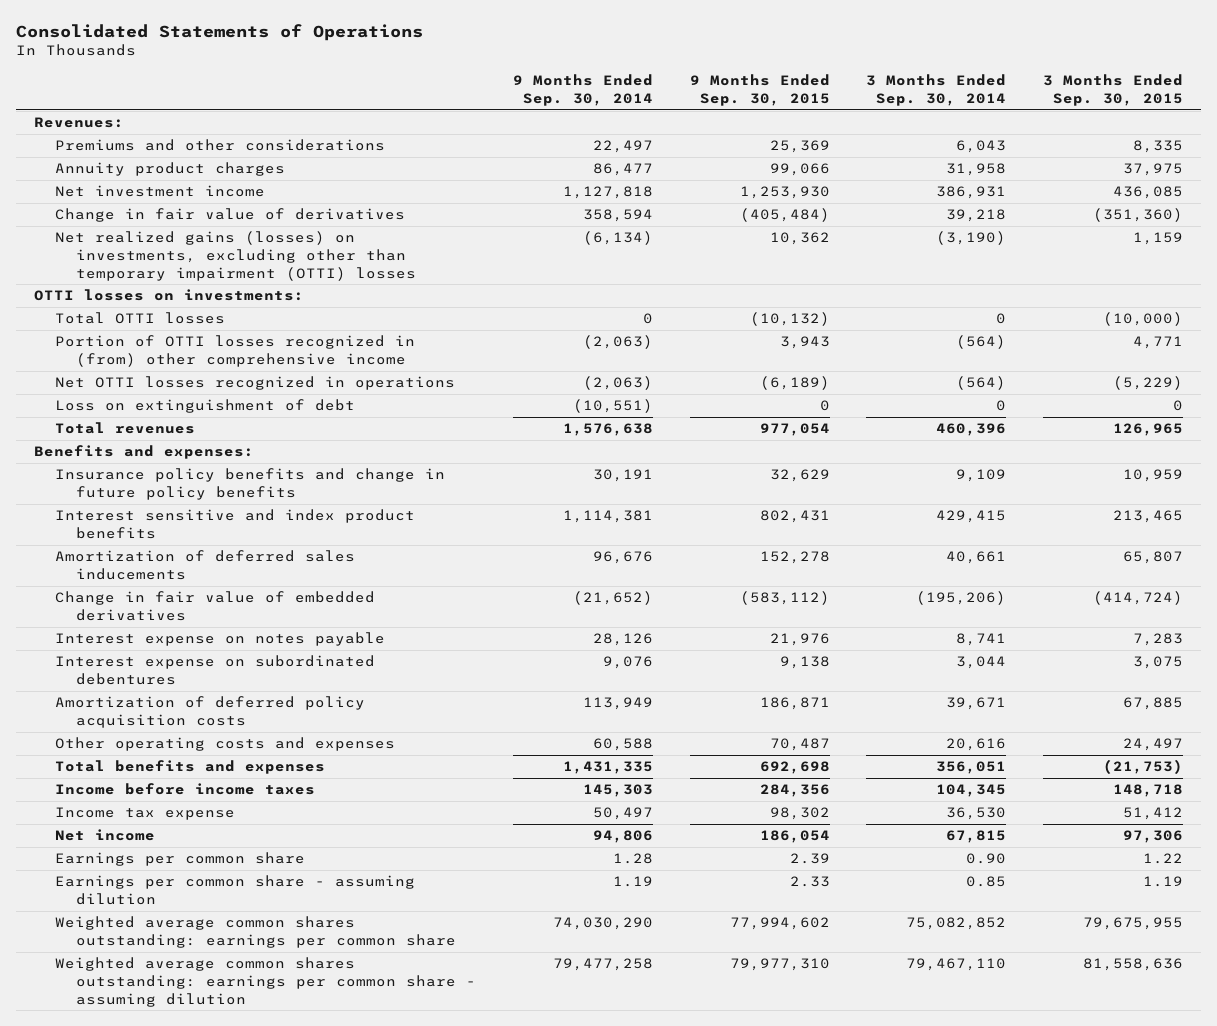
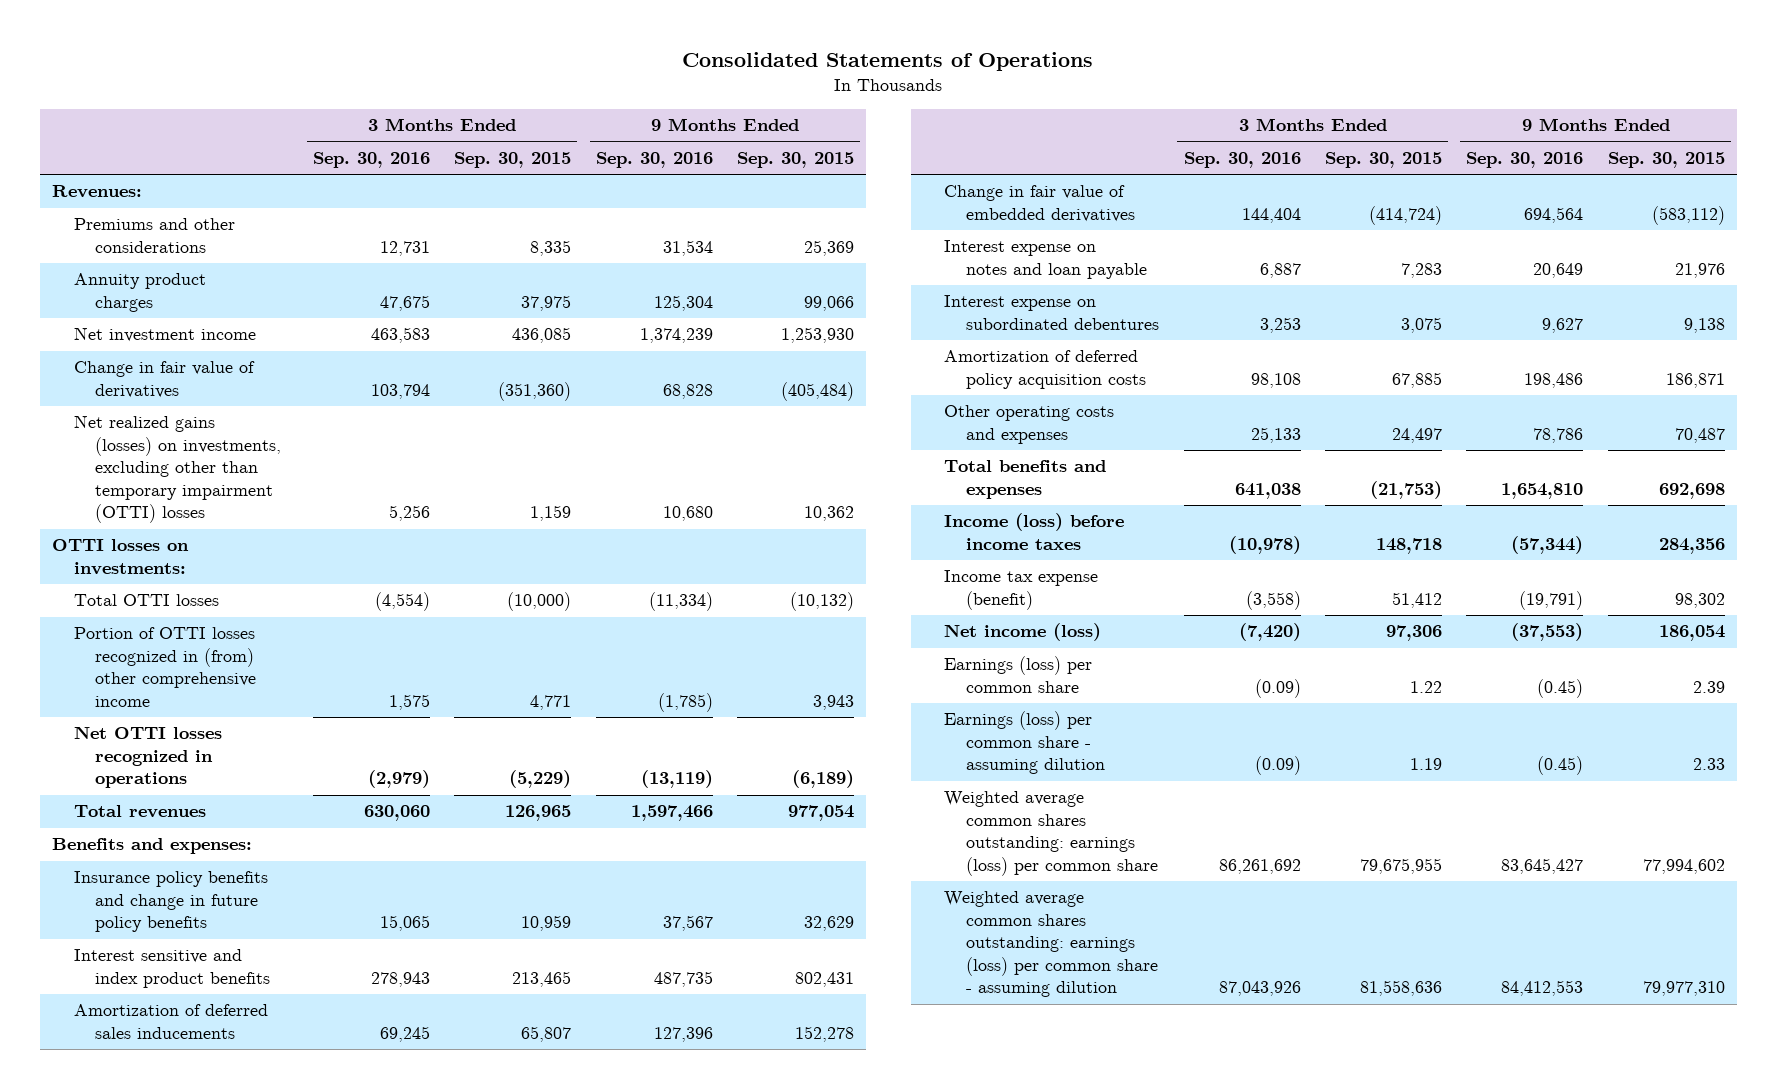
[513,74,654,106] 9 Months Ended Sep. 30, 2014 -> none
[866,74,1007,106] 3 Months Ended Sep. 30, 2014 -> none
none -> [312,152,430,169] Sep. 30, 2016
none -> [595,152,713,169] Sep. 30, 2016
[55,399,356,414] Loss on extinguishment of debt -> none
[55,632,386,647] Interest expense on notes payable -> [944,240,1148,279] Interest expense on notes and loan payable
[55,783,316,796] Income before income taxes -> [944,513,1125,550] Income (loss) before income taxes
[55,807,236,821] Income tax expense -> [944,570,1099,610] Income tax expense (benefit)
[55,829,156,842] Net income -> [944,623,1102,642] Net income (loss)
[55,852,306,867] Earnings per common share -> [944,656,1093,693] Earnings (loss) per common share
[55,875,416,905] Earnings per common share - assuming dilution -> [944,711,1106,775] Earnings (loss) per common share - assuming dilution
[55,916,457,948] Weighted average common shares outstanding: earnings per common share -> [944,791,1159,876] Weighted average common shares outstanding: earnings (loss) per common share
[55,957,477,1007] Weighted average common shares outstanding: earnings per common share - assuming dilution -> [944,891,1159,998] Weighted average common shares outstanding: earnings (loss) per common share - assuming dilution

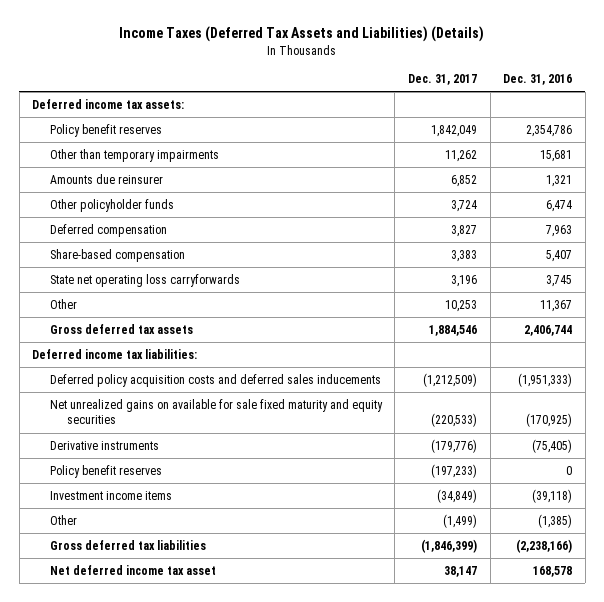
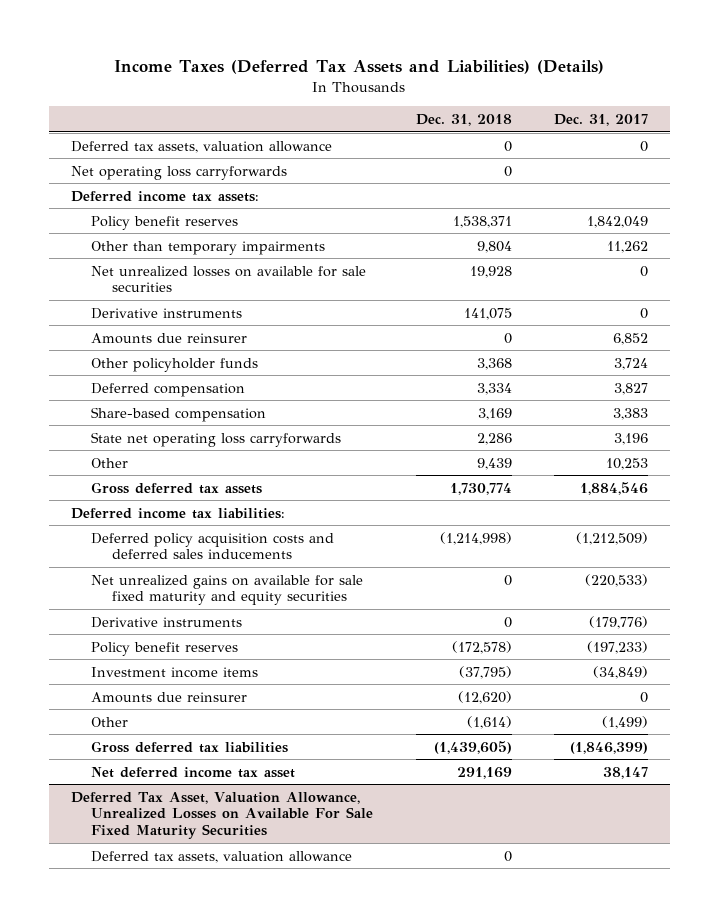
[503,74,573,86] Dec. 31, 2016 -> none
none -> [415,113,512,126] Dec. 31, 2018
none -> [70,140,332,153] Deferred tax assets, valuation allowance
none -> [70,165,287,180] Net operating loss carryforwards
none -> [91,265,367,293] Net unrealized losses on available for sale securities
none -> [91,307,243,319] Derivative instruments
none -> [91,691,248,703] Amounts due reinsurer
none -> [70,791,374,840] Deferred Tax Asset, Valuation Allowance, Unrealized Losses on Available For Sale Fixed Maturity Securities
none -> [91,850,353,863] Deferred tax assets, valuation allowance

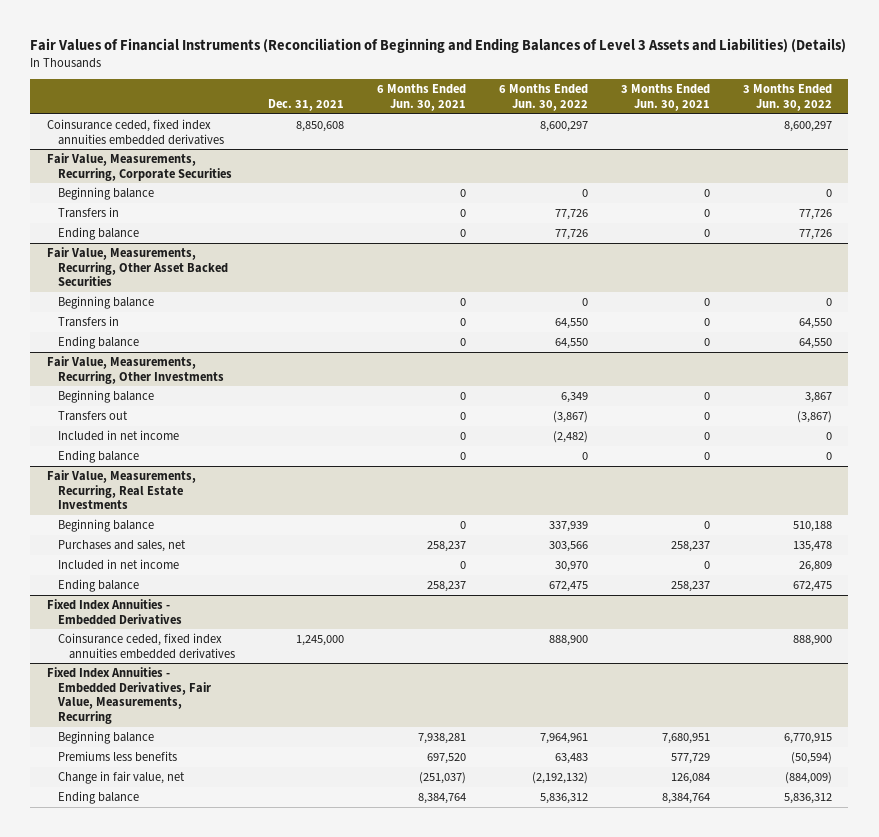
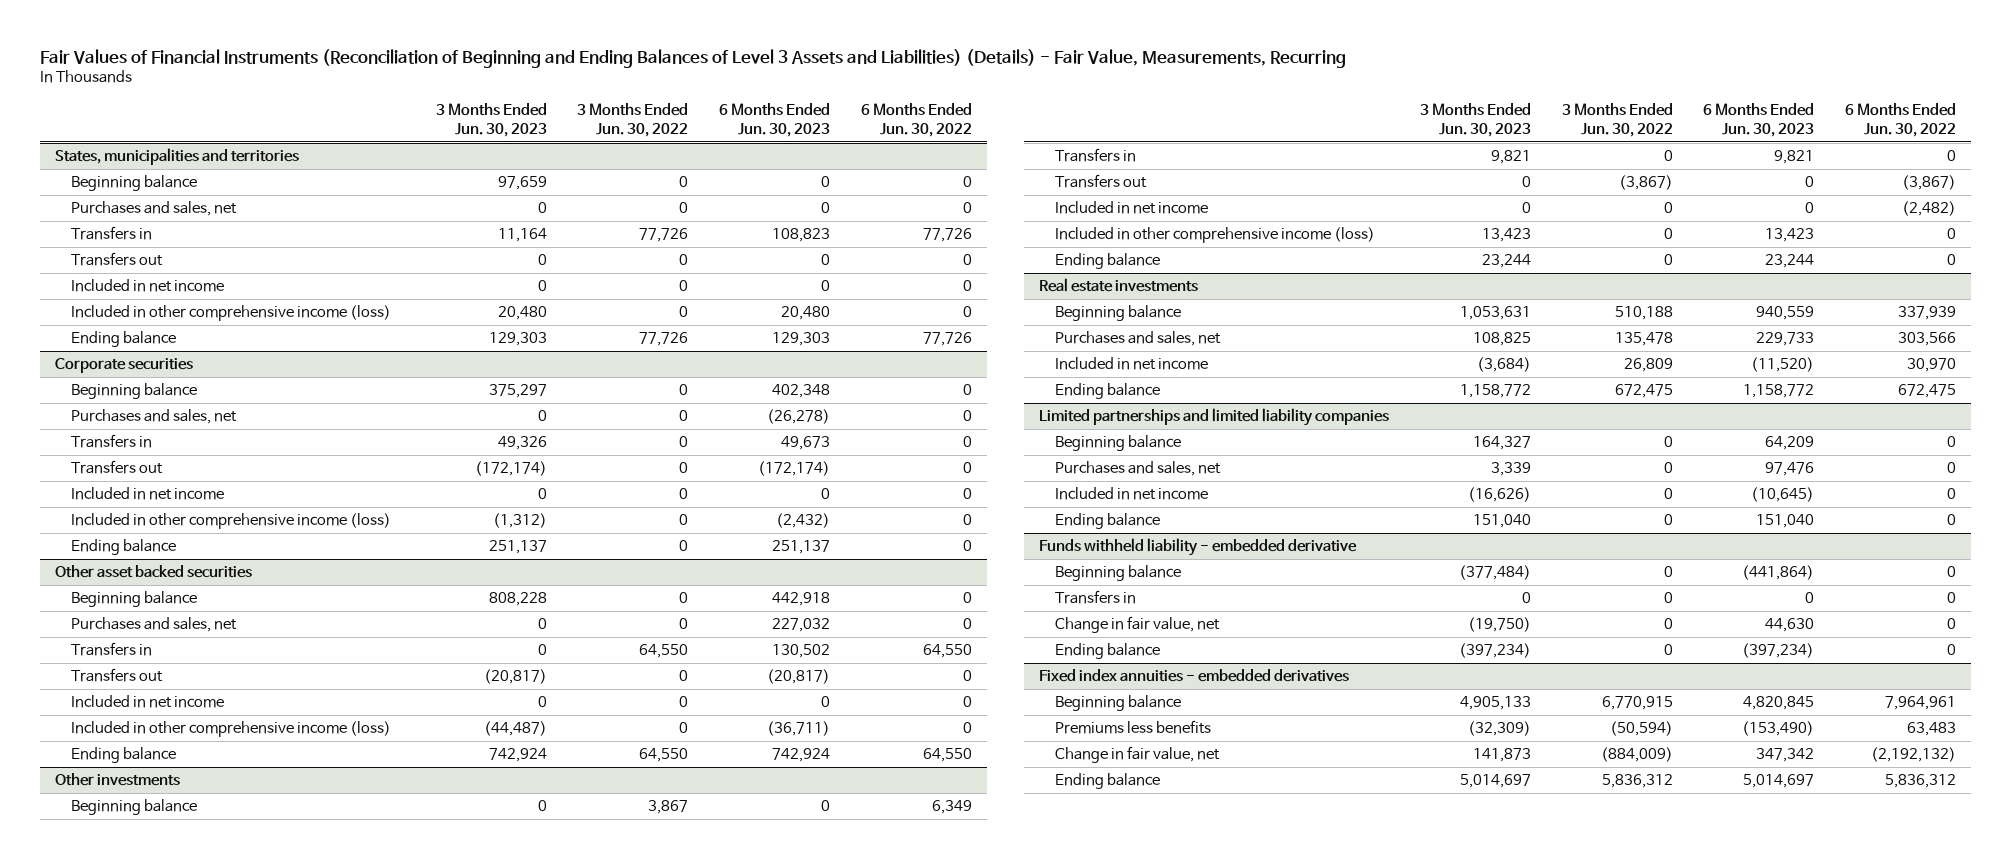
[30,37,847,53] Fair Values of Financial Instruments (Reconciliation of Beginning and Ending Balances of Level 3 Assets and Liabilities) (Details) -> [39,48,1346,68] Fair Values of Financial Instruments (Reconciliation of Beginning and Ending Balances of Level 3 Assets and Liabilities) (Details) - Fair Value, Measurements, Recurring
[267,98,344,111] Dec. 31, 2021 -> none
[376,84,466,111] 6 Months Ended Jun. 30, 2021 -> none
[620,84,710,111] 3 Months Ended Jun. 30, 2021 -> none
none -> [435,103,547,137] 3 Months Ended Jun. 30, 2023
none -> [719,103,831,137] 6 Months Ended Jun. 30, 2023
[46,118,224,145] Coinsurance ceded, fixed index annuities embedded derivatives -> none
[46,152,232,181] Fair Value, Measurements, Recurring, Corporate Securities -> none
none -> [55,148,300,166] States, municipalities and territories
none -> [70,201,237,217] Purchases and sales, net
none -> [70,252,163,267] Transfers out
none -> [70,279,224,293] Included in net income
none -> [70,305,391,322] Included in other comprehensive income (loss)
[46,246,228,287] Fair Value, Measurements, Recurring, Other Asset Backed Securities -> none
none -> [55,358,194,374] Corporate securities
none -> [70,409,237,425] Purchases and sales, net
none -> [70,434,152,449] Transfers in
none -> [70,460,163,475] Transfers out
none -> [70,487,224,501] Included in net income
none -> [70,513,391,530] Included in other comprehensive income (loss)
none -> [70,539,176,556] Ending balance
none -> [55,565,253,579] Other asset backed securities
none -> [70,591,197,608] Beginning balance
none -> [70,617,237,633] Purchases and sales, net
none -> [70,668,163,683] Transfers out
none -> [70,695,224,709] Included in net income
none -> [70,721,391,738] Included in other comprehensive income (loss)
[46,355,224,384] Fair Value, Measurements, Recurring, Other Investments -> none
none -> [55,773,181,787] Other investments
none -> [1054,148,1136,163] Transfers in
none -> [1054,227,1375,244] Included in other comprehensive income (loss)
[46,469,196,510] Fair Value, Measurements, Recurring, Real Estate Investments -> none
none -> [1039,278,1199,293] Real estate investments
[57,632,235,659] Coinsurance ceded, fixed index annuities embedded derivatives -> none
[46,666,211,724] Fixed Index Annuities - Embedded Derivatives, Fair Value, Measurements, Recurring -> none
none -> [1039,408,1390,427] Limited partnerships and limited liability companies
none -> [1054,435,1181,452] Beginning balance
none -> [1054,461,1221,477] Purchases and sales, net
none -> [1054,487,1208,501] Included in net income
none -> [1054,513,1160,530] Ending balance
none -> [1039,538,1358,557] Funds withheld liability - embedded derivative
none -> [1054,565,1181,582] Beginning balance
none -> [1054,590,1136,605] Transfers in
none -> [1054,616,1220,634] Change in fair value, net
none -> [1054,643,1160,660] Ending balance
[46,598,182,625] Fixed Index Annuities - Embedded Derivatives -> [1039,669,1350,683] Fixed index annuities - embedded derivatives

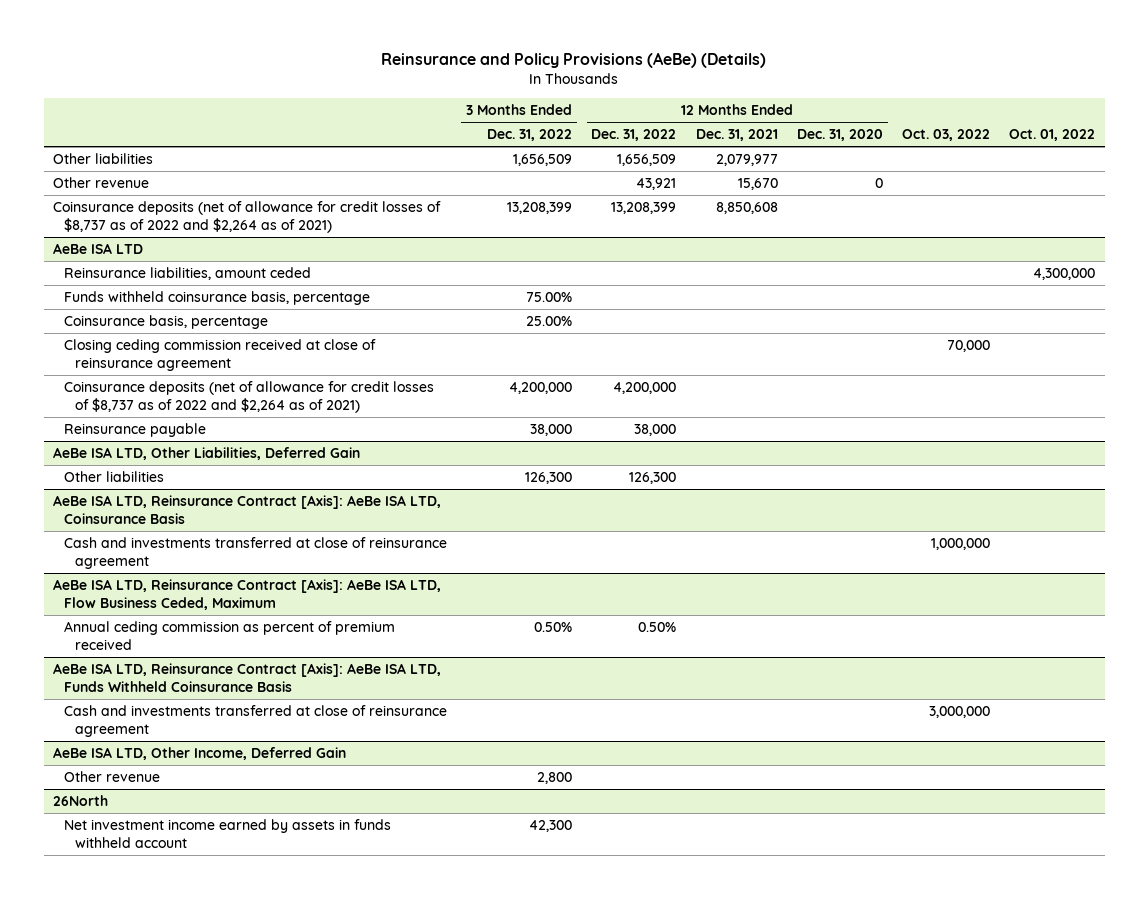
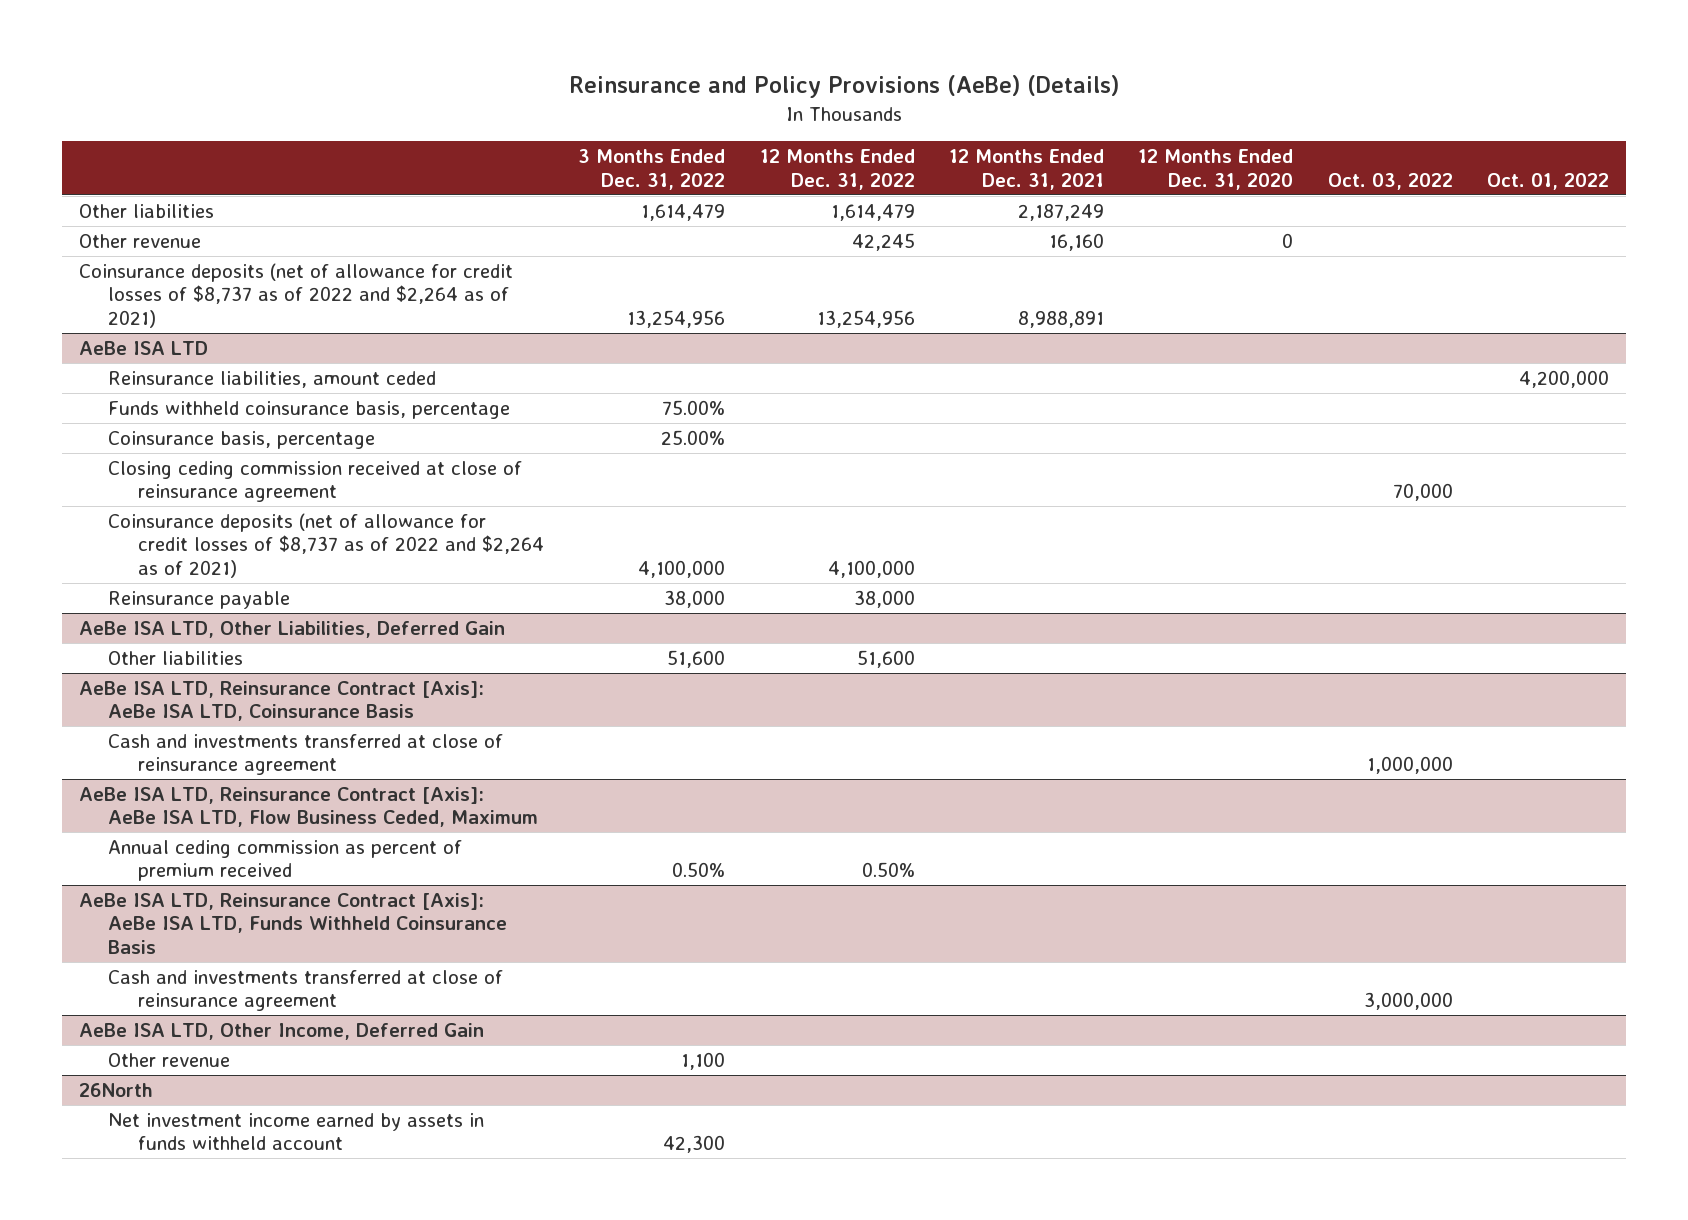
[513,153,573,166] 1,656,509 -> [641,203,726,221] 1,614,479
[617,153,677,166] 1,656,509 -> [830,203,915,221] 1,614,479
[715,153,778,166] 2,079,977 -> [1017,203,1104,221] 2,187,249
[636,177,677,190] 43,921 -> [851,232,915,251] 42,245
[737,177,778,190] 15,670 -> [1048,232,1104,251] 16,160
[507,201,573,214] 13,208,399 -> [627,310,726,329] 13,254,956
[611,201,677,214] 13,208,399 -> [816,310,915,329] 13,254,956
[715,201,778,214] 8,850,608 -> [1017,311,1104,329] 8,988,891
[1033,267,1096,280] 4,300,000 -> [1518,369,1609,388] 4,200,000
[509,381,573,394] 4,200,000 -> [638,560,726,579] 4,100,000
[613,381,677,394] 4,200,000 -> [827,560,915,579] 4,100,000
[525,471,573,484] 126,300 -> [667,649,726,668] 51,600
[629,471,677,484] 126,300 -> [856,649,915,668] 51,600
[537,771,573,784] 2,800 -> [681,1051,726,1070] 1,100

